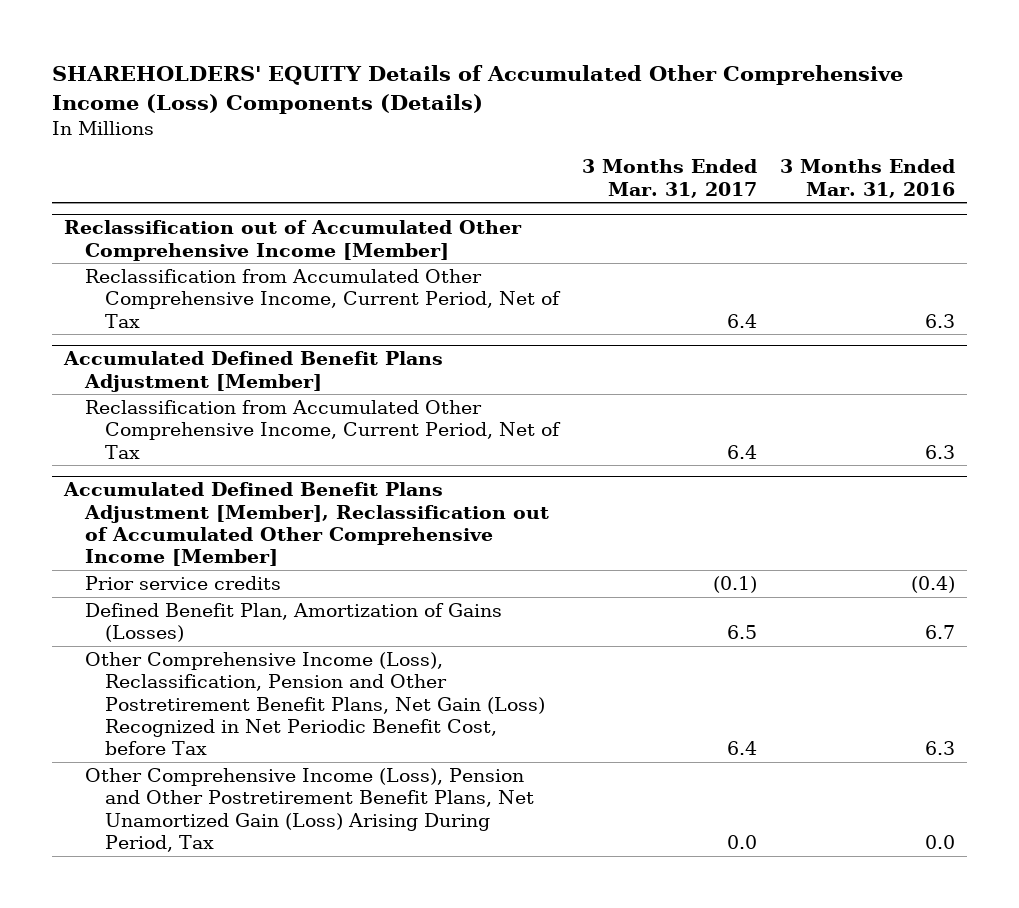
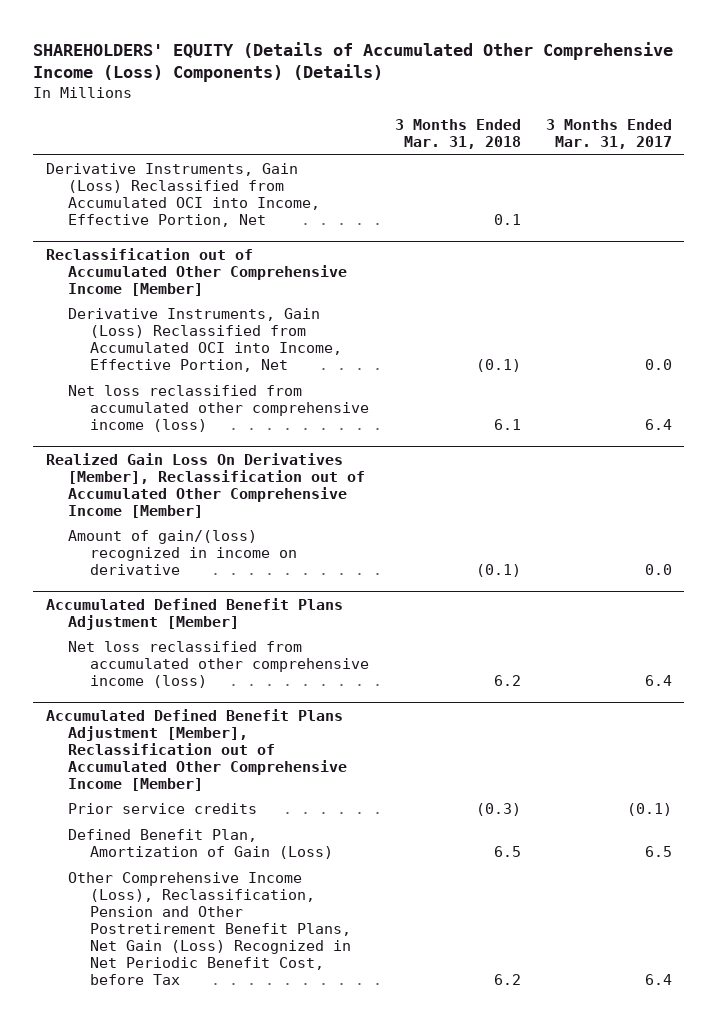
[52,65,904,114] SHAREHOLDERS' EQUITY Details of Accumulated Other Comprehensive Income (Loss) Components (Details) -> [33,41,674,83] SHAREHOLDERS' EQUITY (Details of Accumulated Other Comprehensive Income (Loss) Components) (Details)
[780,159,956,198] 3 Months Ended Mar. 31, 2016 -> none
none -> [394,119,521,150] 3 Months Ended Mar. 31, 2018
none -> [46,163,321,228] Derivative Instruments, Gain (Loss) Reclassified from Accumulated OCI into Income, Effective Portion, Net
none -> [68,308,343,373] Derivative Instruments, Gain (Loss) Reclassified from Accumulated OCI into Income, Effective Portion, Net
[84,269,562,328] Reclassification from Accumulated Other Comprehensive Income, Current Period, Net of Tax -> [68,385,370,433] Net loss reclassified from accumulated other comprehensive income (loss)
none -> [46,452,366,518] Realized Gain Loss On Derivatives [Member], Reclassification out of Accumulated Other Comprehensive Income [Member]
none -> [68,530,298,576] Amount of gain/(loss) recognized in income on derivative
[84,400,562,459] Reclassification from Accumulated Other Comprehensive Income, Current Period, Net of Tax -> [68,641,370,689] Net loss reclassified from accumulated other comprehensive income (loss)
[84,603,502,643] Defined Benefit Plan, Amortization of Gains (Losses) -> [68,829,334,860] Defined Benefit Plan, Amortization of Gain (Loss)
[84,768,535,853] Other Comprehensive Income (Loss), Pension and Other Postretirement Benefit Plans, Net Unamortized Gain (Loss) Arising During Period, Tax -> none

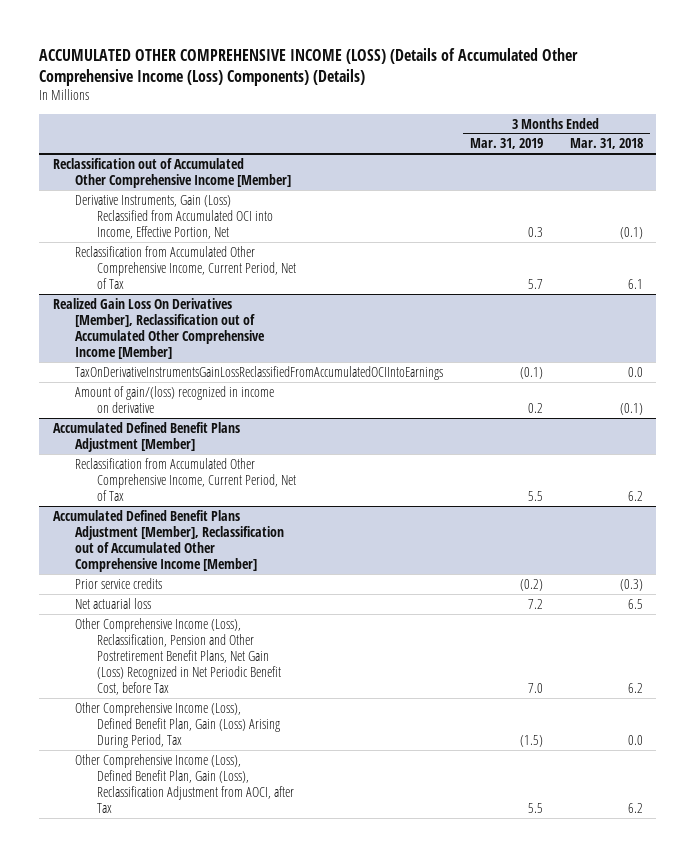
[33,41,674,83] SHAREHOLDERS' EQUITY (Details of Accumulated Other Comprehensive Income (Loss) Components) (Details) -> [39,47,579,86] ACCUMULATED OTHER COMPREHENSIVE INCOME (LOSS) (Details of Accumulated Other Comprehensive Income (Loss) Components) (Details)
[545,119,672,150] 3 Months Ended Mar. 31, 2017 -> none
none -> [469,138,543,150] Mar. 31, 2019
[46,163,321,228] Derivative Instruments, Gain (Loss) Reclassified from Accumulated OCI into Income, Effective Portion, Net -> none
[68,385,370,433] Net loss reclassified from accumulated other comprehensive income (loss) -> [74,245,296,289] Reclassification from Accumulated Other Comprehensive Income, Current Period, Net of Tax
none -> [74,365,443,380] TaxOnDerivativeInstrumentsGainLossReclassifiedFromAccumulatedOCIIntoEarnings
[68,641,370,689] Net loss reclassified from accumulated other comprehensive income (loss) -> [74,457,296,501] Reclassification from Accumulated Other Comprehensive Income, Current Period, Net of Tax
[68,829,334,860] Defined Benefit Plan, Amortization of Gain (Loss) -> [74,597,151,609] Net actuarial loss
none -> [74,701,280,748] Other Comprehensive Income (Loss), Defined Benefit Plan, Gain (Loss) Arising During Period, Tax
none -> [74,753,294,813] Other Comprehensive Income (Loss), Defined Benefit Plan, Gain (Loss), Reclassification Adjustment from AOCI, after Tax

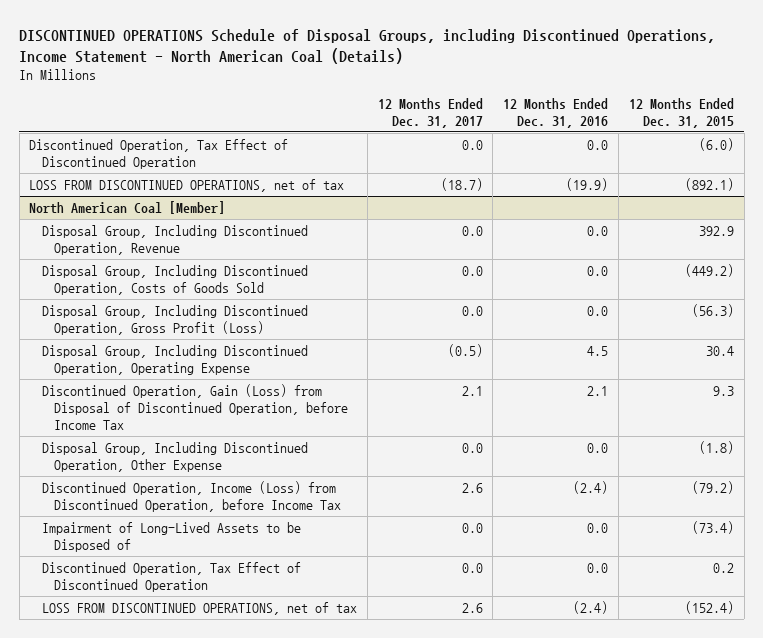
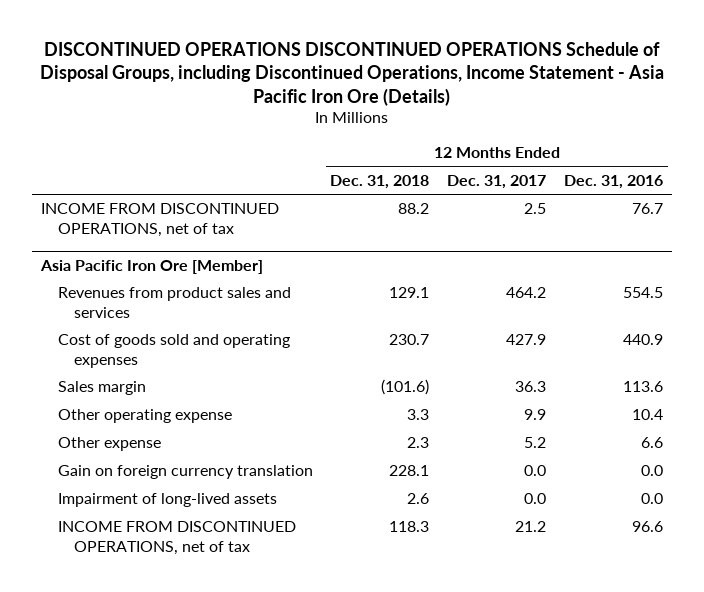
[19,28,716,64] DISCONTINUED OPERATIONS Schedule of Disposal Groups, including Discontinued Operations, Income Statement - North American Coal (Details) -> [39,41,664,106] DISCONTINUED OPERATIONS DISCONTINUED OPERATIONS Schedule of Disposal Groups, including Discontinued Operations, Income Statement - Asia Pacific Iron Ore (Details)
[628,97,734,128] 12 Months Ended Dec. 31, 2015 -> none
none -> [330,174,430,189] Dec. 31, 2018
[29,138,289,169] Discontinued Operation, Tax Effect of Discontinued Operation -> none
[29,200,226,214] North American Coal [Member] -> none
[41,224,308,255] Disposal Group, Including Discontinued Operation, Revenue -> none
[41,304,308,335] Disposal Group, Including Discontinued Operation, Gross Profit (Loss) -> none
[41,383,349,430] Discontinued Operation, Gain (Loss) from Disposal of Discontinued Operation, before Income Tax -> none
[41,480,342,512] Discontinued Operation, Income (Loss) from Discontinued Operation, before Income Tax -> none
[41,561,301,592] Discontinued Operation, Tax Effect of Discontinued Operation -> none
[29,178,345,192] LOSS FROM DISCONTINUED OPERATIONS, net of tax -> [40,203,279,237] INCOME FROM DISCONTINUED OPERATIONS, net of tax
[440,177,483,191] (18.7) -> [524,203,547,215] 2.5
[566,177,609,191] (19.9) -> [632,203,664,215] 76.7
none -> [39,259,263,274] Asia Pacific Iron Ore [Member]
none -> [57,287,291,318] Revenues from product sales and services
[41,264,308,295] Disposal Group, Including Discontinued Operation, Costs of Goods Sold -> [57,334,290,368] Cost of goods sold and operating expenses
[461,265,483,276] 0.0 -> [506,334,547,346] 427.9
[587,265,609,276] 0.0 -> [623,334,664,346] 440.9
none -> [57,381,146,396] Sales margin
[41,344,308,375] Disposal Group, Including Discontinued Operation, Operating Expense -> [57,409,232,424] Other operating expense
[447,343,483,357] (0.5) -> [524,409,547,421] 9.9
[587,345,609,356] 4.5 -> [632,409,664,421] 10.4
[41,441,308,472] Disposal Group, Including Discontinued Operation, Other Expense -> [57,437,161,452] Other expense
[461,442,483,453] 0.0 -> [524,437,547,449] 5.2
[587,442,609,453] 0.0 -> [641,437,664,449] 6.6
none -> [57,465,313,480] Gain on foreign currency translation
[41,521,301,552] Impairment of Long-Lived Assets to be Disposed of -> [57,493,277,508] Impairment of long-lived assets
[41,601,357,615] LOSS FROM DISCONTINUED OPERATIONS, net of tax -> [57,521,296,555] INCOME FROM DISCONTINUED OPERATIONS, net of tax
[461,602,483,613] 2.6 -> [515,521,547,533] 21.2
[573,600,609,614] (2.4) -> [632,521,664,533] 96.6

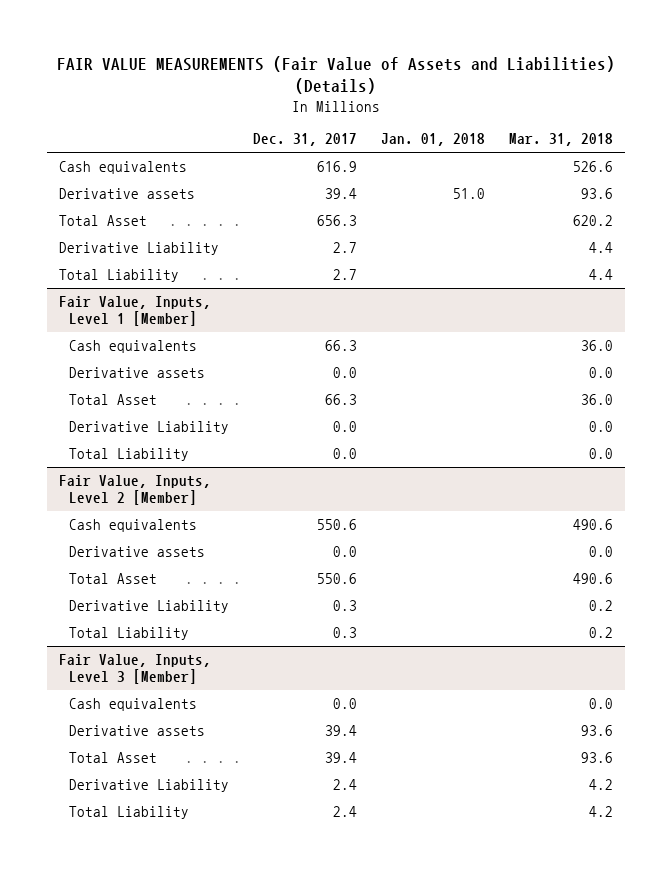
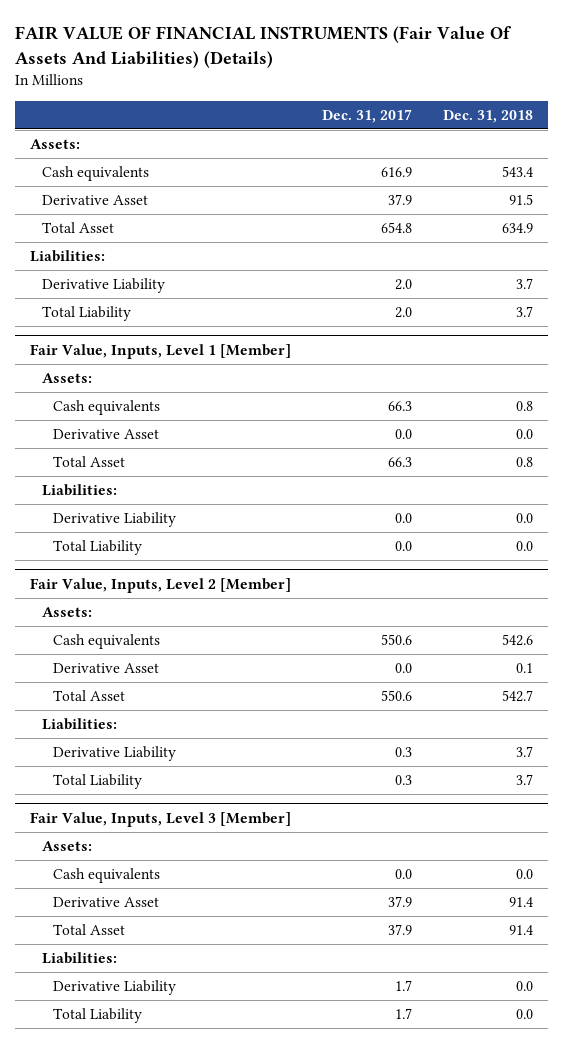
[56,56,615,95] FAIR VALUE MEASUREMENTS (Fair Value of Assets and Liabilities) (Details) -> [15,26,513,68] FAIR VALUE OF FINANCIAL INSTRUMENTS (Fair Value Of Assets And Liabilities) (Details)
[380,133,485,147] Jan. 01, 2018 -> none
[508,133,613,147] Mar. 31, 2018 -> none
none -> [442,109,533,123] Dec. 31, 2018
none -> [30,139,81,150] Assets:
[58,188,195,200] Derivative assets -> [41,195,148,206] Derivative Asset
[325,188,358,200] 39.4 -> [387,194,412,206] 37.9
[317,215,358,227] 656.3 -> [380,222,412,234] 654.8
none -> [30,250,106,263] Liabilities:
[333,242,358,254] 2.7 -> [394,279,412,291] 2.0
[333,269,358,281] 2.7 -> [394,307,412,319] 2.0
none -> [41,373,92,384] Assets:
[69,367,206,379] Derivative assets -> [52,429,159,440] Derivative Asset
none -> [41,484,117,497] Liabilities:
none -> [41,607,92,618] Assets:
[69,546,206,558] Derivative assets -> [52,663,159,674] Derivative Asset
none -> [41,718,117,731] Liabilities:
none -> [41,841,92,852] Assets:
[69,725,206,737] Derivative assets -> [52,897,159,908] Derivative Asset
[325,725,358,737] 39.4 -> [387,896,412,908] 37.9
[325,752,358,764] 39.4 -> [387,924,412,936] 37.9
none -> [41,952,117,965] Liabilities:
[333,779,358,791] 2.4 -> [394,980,412,992] 1.7
[333,806,358,818] 2.4 -> [394,1008,412,1020] 1.7

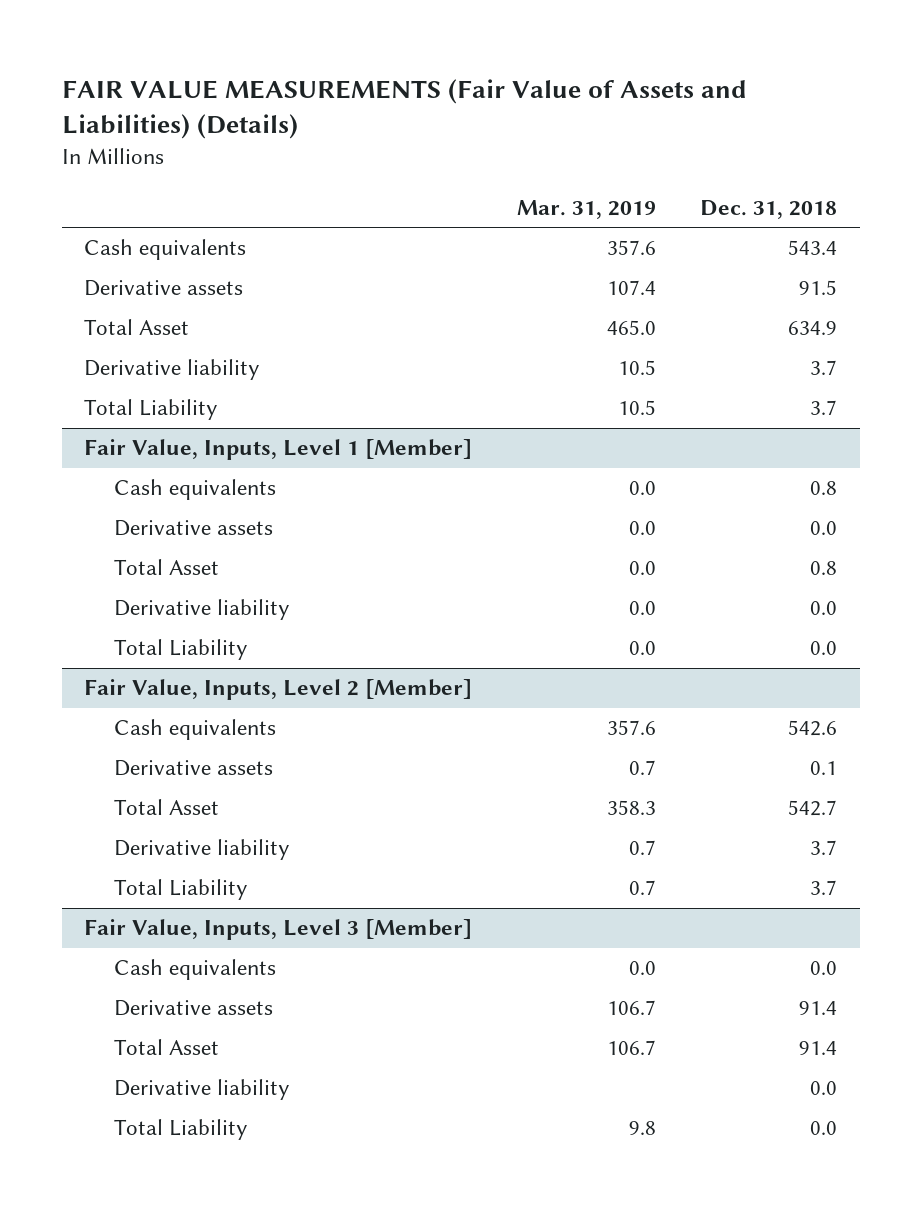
[15,26,513,68] FAIR VALUE OF FINANCIAL INSTRUMENTS (Fair Value Of Assets And Liabilities) (Details) -> [61,78,747,140] FAIR VALUE MEASUREMENTS (Fair Value of Assets and Liabilities) (Details)
[321,108,412,123] Dec. 31, 2017 -> none
none -> [516,199,656,219] Mar. 31, 2019
[30,139,81,150] Assets: -> none
[41,195,148,206] Derivative Asset -> [84,280,244,297] Derivative assets
[30,250,106,263] Liabilities: -> none
[41,278,165,294] Derivative Liability -> [84,359,261,381] Derivative liability
[41,373,92,384] Assets: -> none
[52,429,159,440] Derivative Asset -> [113,520,273,537] Derivative assets
[41,484,117,497] Liabilities: -> none
[52,512,176,528] Derivative Liability -> [113,599,290,621] Derivative liability
[41,607,92,618] Assets: -> none
[52,663,159,674] Derivative Asset -> [113,760,273,777] Derivative assets
[41,718,117,731] Liabilities: -> none
[52,746,176,762] Derivative Liability -> [113,839,290,861] Derivative liability
[41,841,92,852] Assets: -> none
[52,897,159,908] Derivative Asset -> [113,1000,273,1017] Derivative assets
[41,952,117,965] Liabilities: -> none
[52,980,176,996] Derivative Liability -> [113,1079,290,1101] Derivative liability

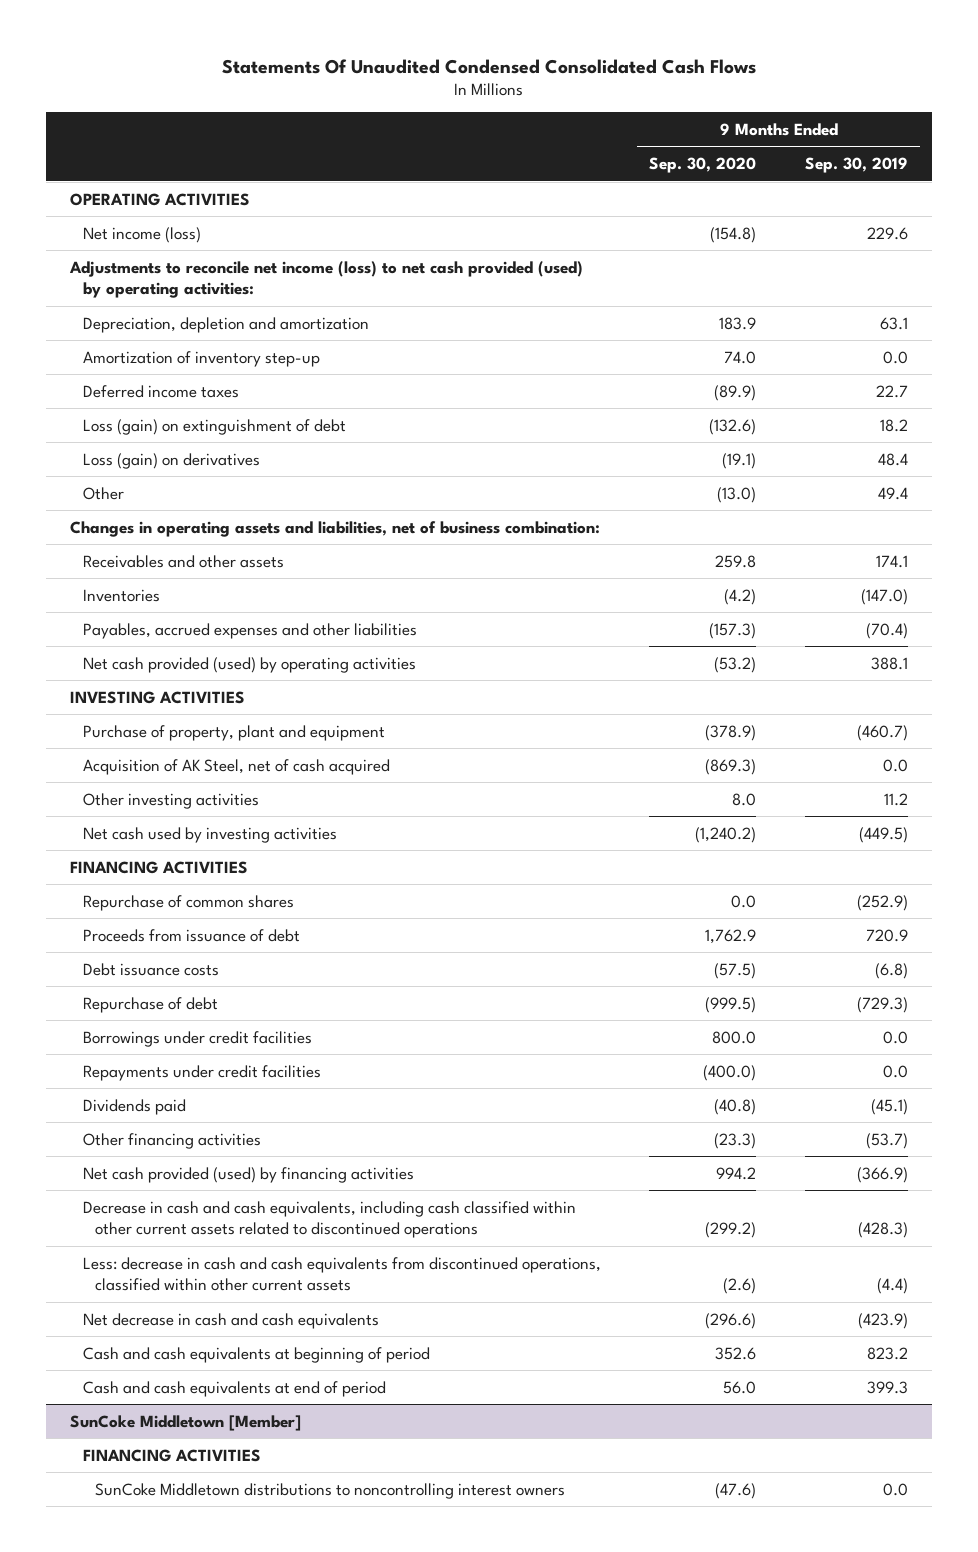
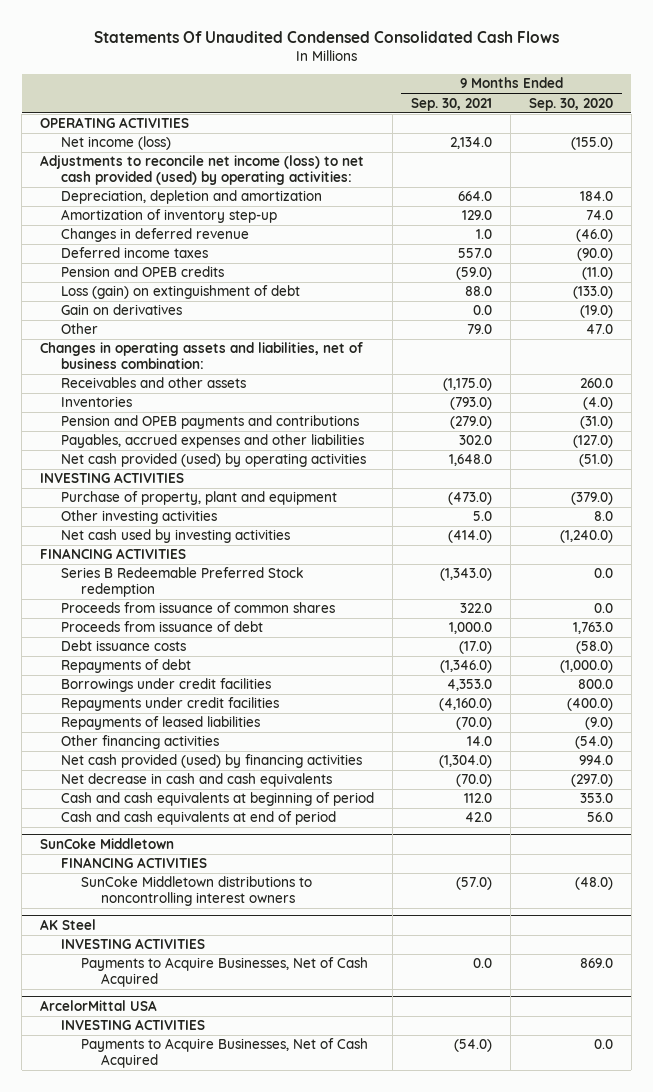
[804,157,908,174] Sep. 30, 2019 -> none
none -> [410,97,492,111] Sep. 30, 2021
[710,226,757,243] (154.8) -> [570,137,613,151] (155.0)
[719,316,757,330] 183.9 -> [579,191,613,202] 184.0
none -> [60,228,249,243] Changes in deferred revenue
[714,384,757,401] (89.9) -> [576,248,613,262] (90.0)
none -> [60,266,224,278] Pension and OPEB credits
[709,418,757,435] (132.6) -> [572,286,613,300] (133.0)
[82,452,260,469] Loss (gain) on derivatives -> [60,304,182,316] Gain on derivatives
[722,452,757,469] (19.1) -> [579,305,613,319] (19.0)
[717,486,757,503] (13.0) -> [585,324,613,335] 47.0
[715,554,757,568] 259.8 -> [579,378,613,389] 260.0
[724,588,757,605] (4.2) -> [582,397,613,411] (4.0)
none -> [60,415,359,430] Pension and OPEB payments and contributions
[709,622,757,639] (157.3) -> [572,435,613,449] (127.0)
[714,656,757,673] (53.2) -> [578,454,613,468] (51.0)
[82,758,390,775] Acquisition of AK Steel, net of cash acquired -> none
[705,724,757,741] (378.9) -> [570,492,613,506] (379.0)
[695,826,757,843] (1,240.2) -> [559,530,613,544] (1,240.0)
[82,894,294,911] Repurchase of common shares -> none
none -> [60,567,304,597] Series B Redeemable Preferred Stock redemption
none -> [60,602,335,614] Proceeds from issuance of common shares
[705,928,757,944] 1,762.9 -> [572,622,613,635] 1,763.0
[714,962,757,979] (57.5) -> [575,641,613,655] (58.0)
[82,996,218,1013] Repurchase of debt -> [60,659,191,674] Repayments of debt
[705,996,757,1013] (999.5) -> [559,660,613,674] (1,000.0)
[82,1098,186,1115] Dividends paid -> none
[82,1256,601,1292] Less: decrease in cash and cash equivalents from discontinued operations, classified within other current assets -> none
[82,1312,379,1329] Net decrease in cash and cash equivalents -> none
none -> [60,716,260,731] Repayments of leased liabilities
[714,1132,757,1149] (23.3) -> [574,736,613,750] (54.0)
[716,1166,757,1180] 994.2 -> [578,755,613,766] 994.0
[82,1200,576,1239] Decrease in cash and cash equivalents, including cash classified within other current assets related to discontinued operations -> [60,773,332,788] Net decrease in cash and cash equivalents
[705,1222,757,1239] (299.2) -> [570,774,613,788] (297.0)
[715,1346,757,1360] 352.6 -> [579,793,613,804] 353.0
[70,1414,302,1431] SunCoke Middletown [Member] -> [40,838,175,850] SunCoke Middletown
[715,1482,757,1499] (47.6) -> [574,877,613,891] (48.0)
none -> [40,919,97,931] AK Steel
none -> [60,938,205,950] INVESTING ACTIVITIES
none -> [80,957,368,987] Payments to Acquire Businesses, Net of Cash Acquired
none -> [40,1000,158,1012] ArcelorMittal USA
none -> [60,1019,205,1031] INVESTING ACTIVITIES
none -> [80,1038,368,1068] Payments to Acquire Businesses, Net of Cash Acquired

